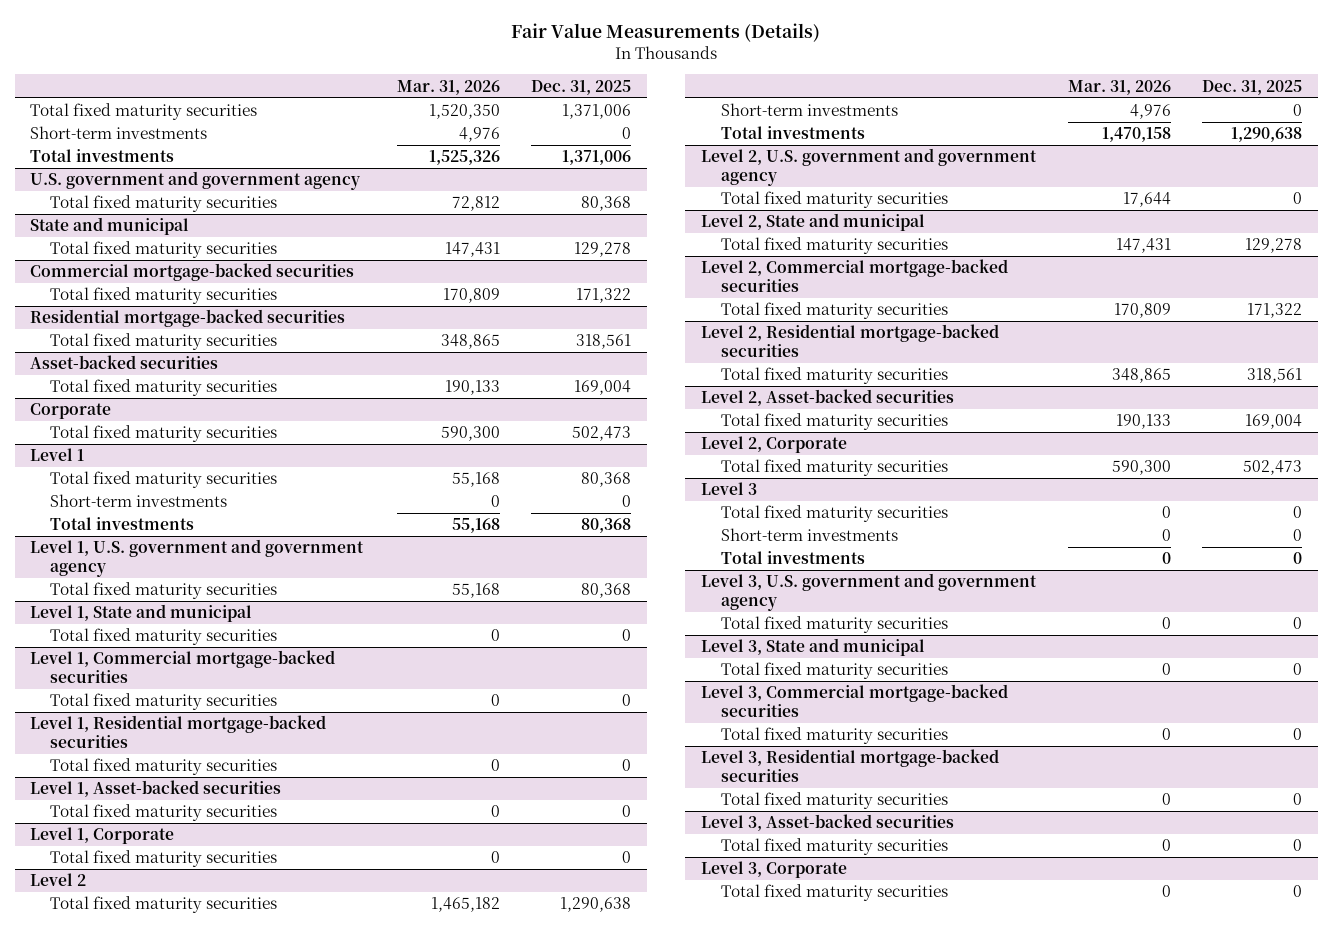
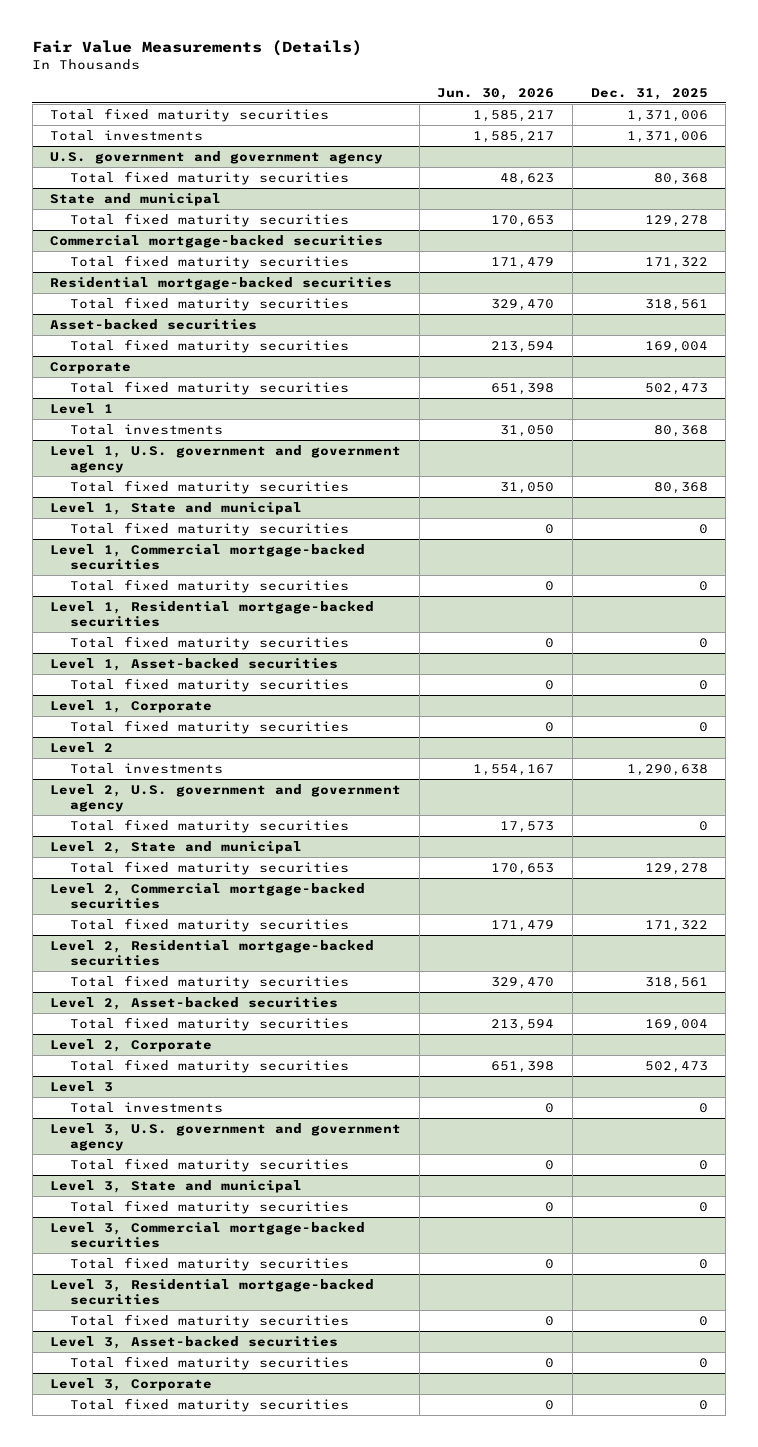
[396,79,500,95] Mar. 31, 2026 -> none
none -> [437,87,555,100] Jun. 30, 2026
[30,126,208,140] Short-term investments -> none
[49,471,277,489] Total fixed maturity securities -> none
[49,494,227,508] Short-term investments -> none
[49,896,277,914] Total fixed maturity securities -> none
[720,103,898,117] Short-term investments -> none
[720,505,948,523] Total fixed maturity securities -> none
[720,528,898,542] Short-term investments -> none

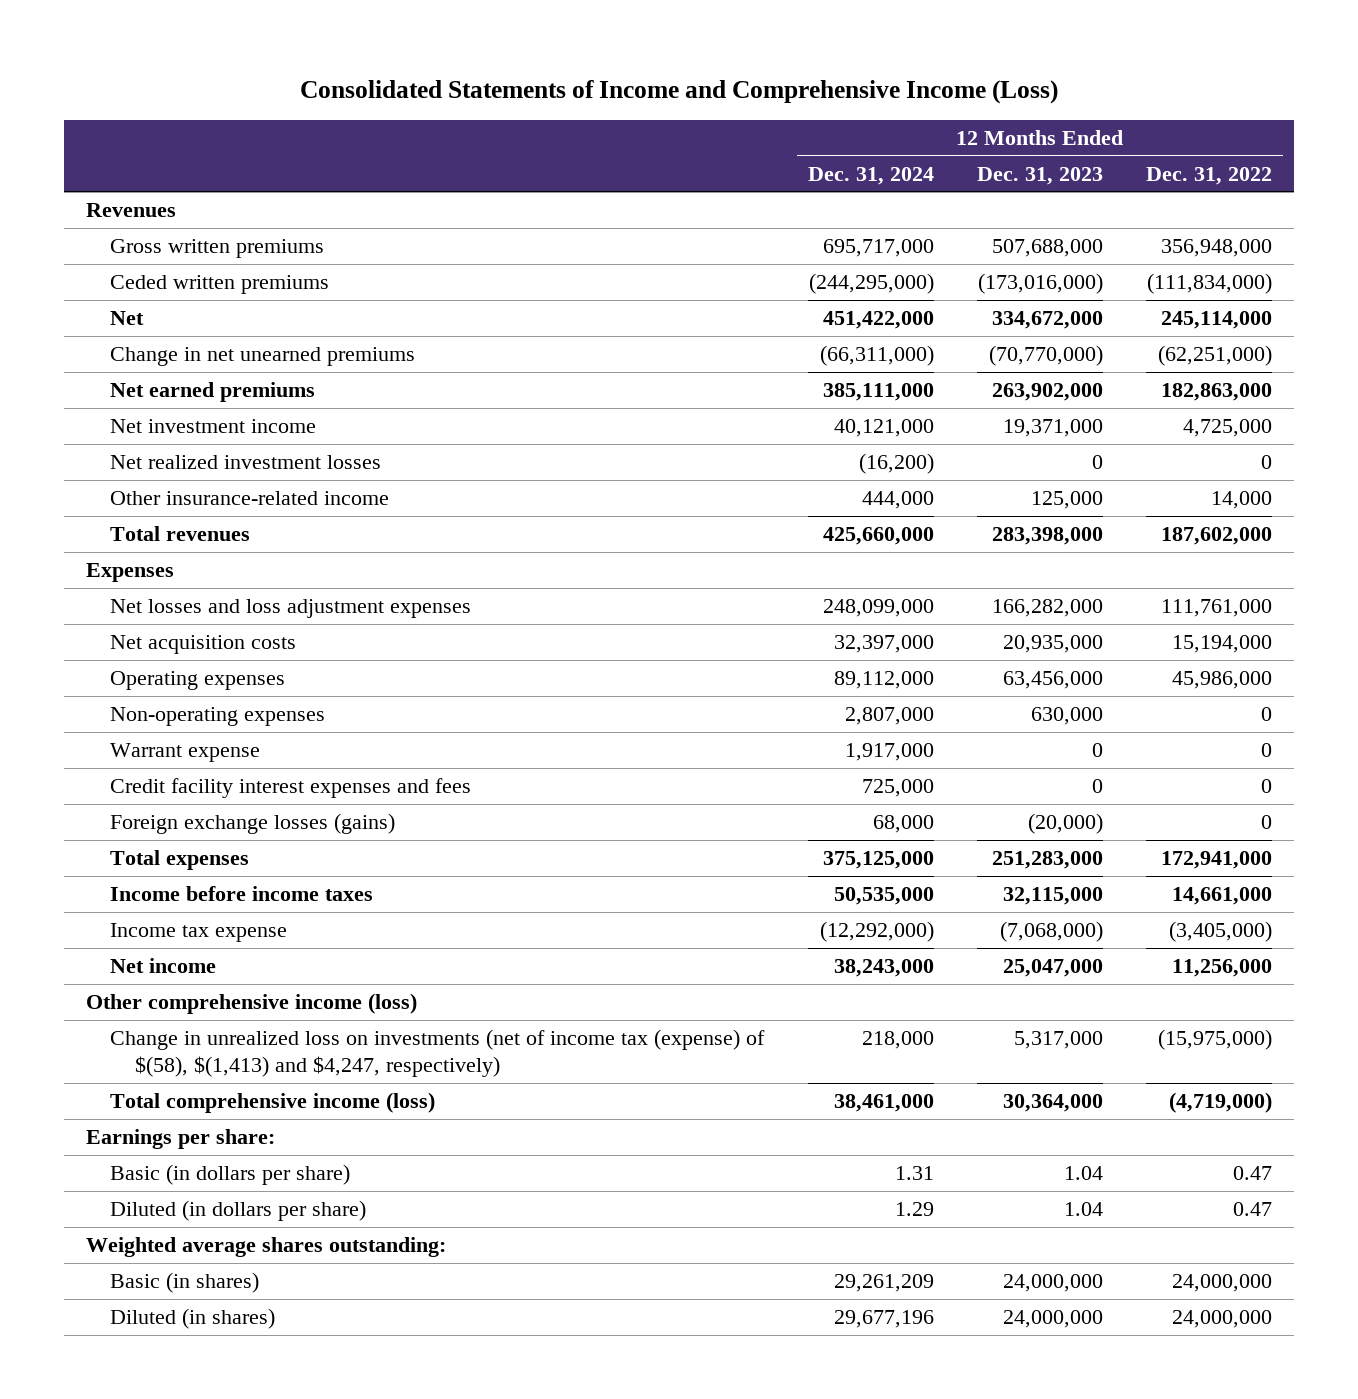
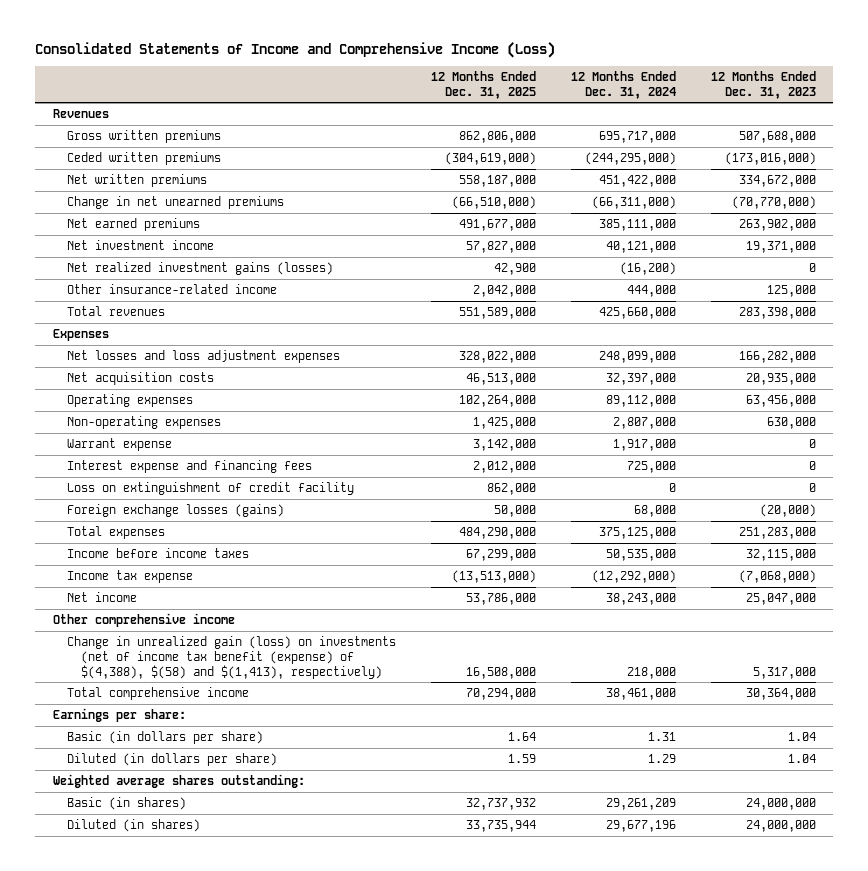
[1146,166,1273,185] Dec. 31, 2022 -> none
none -> [430,71,536,99] 12 Months Ended Dec. 31, 2025
[110,310,145,325] Net -> [66,174,207,188] Net written premiums
[110,454,382,469] Net realized investment losses -> [66,262,333,276] Net realized investment gains (losses)
[110,777,472,798] Credit facility interest expenses and fees -> [66,460,312,474] Interest expense and financing fees
none -> [66,482,354,496] Loss on extinguishment of credit facility
[85,992,417,1014] Other comprehensive income (loss) -> [52,613,235,628] Other comprehensive income
[110,1028,766,1078] Change in unrealized loss on investments (net of income tax (expense) of $(58), $(1,413) and $4,247, respectively) -> [66,636,396,679] Change in unrealized gain (loss) on investments (net of income tax benefit (expense) of $(4,388), $(58) and $(1,413), respectively)
[110,1091,436,1113] Total comprehensive income (loss) -> [66,687,249,701] Total comprehensive income

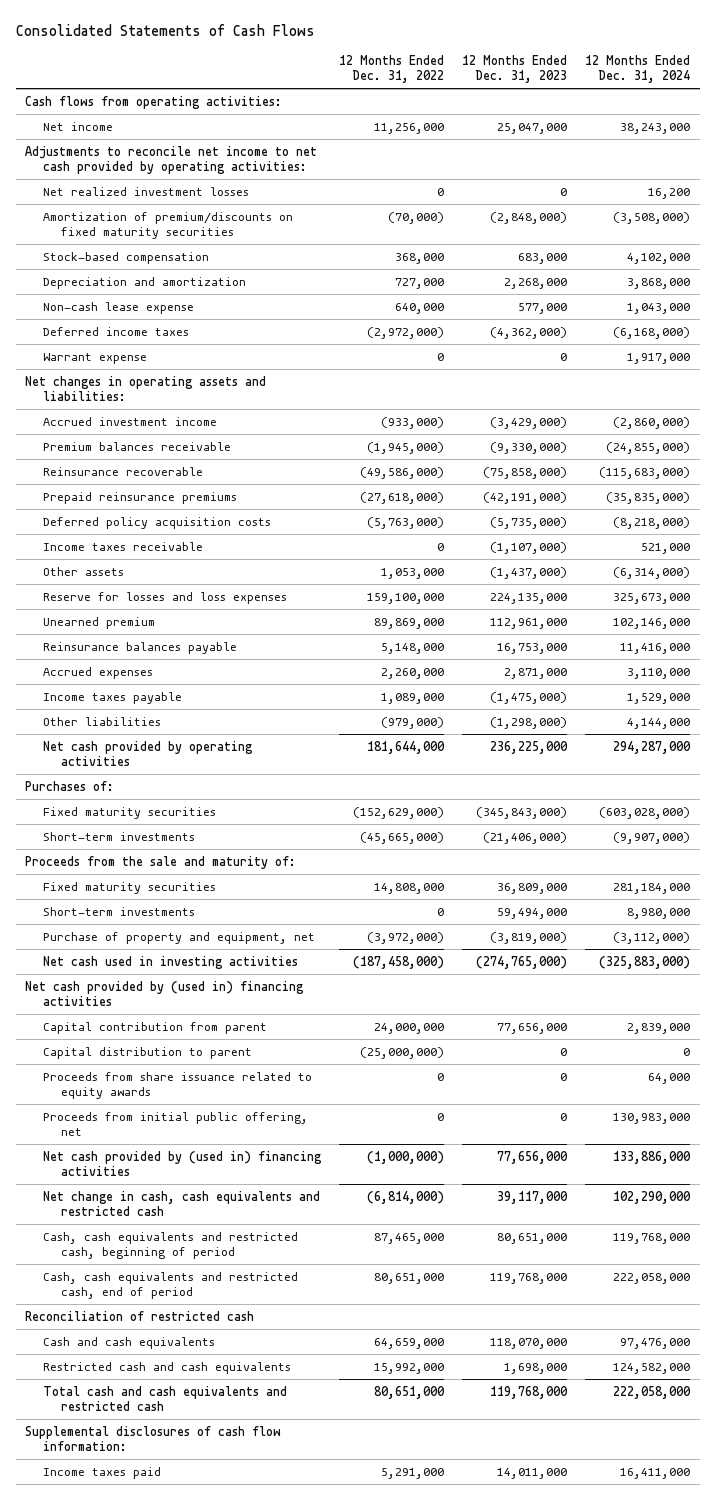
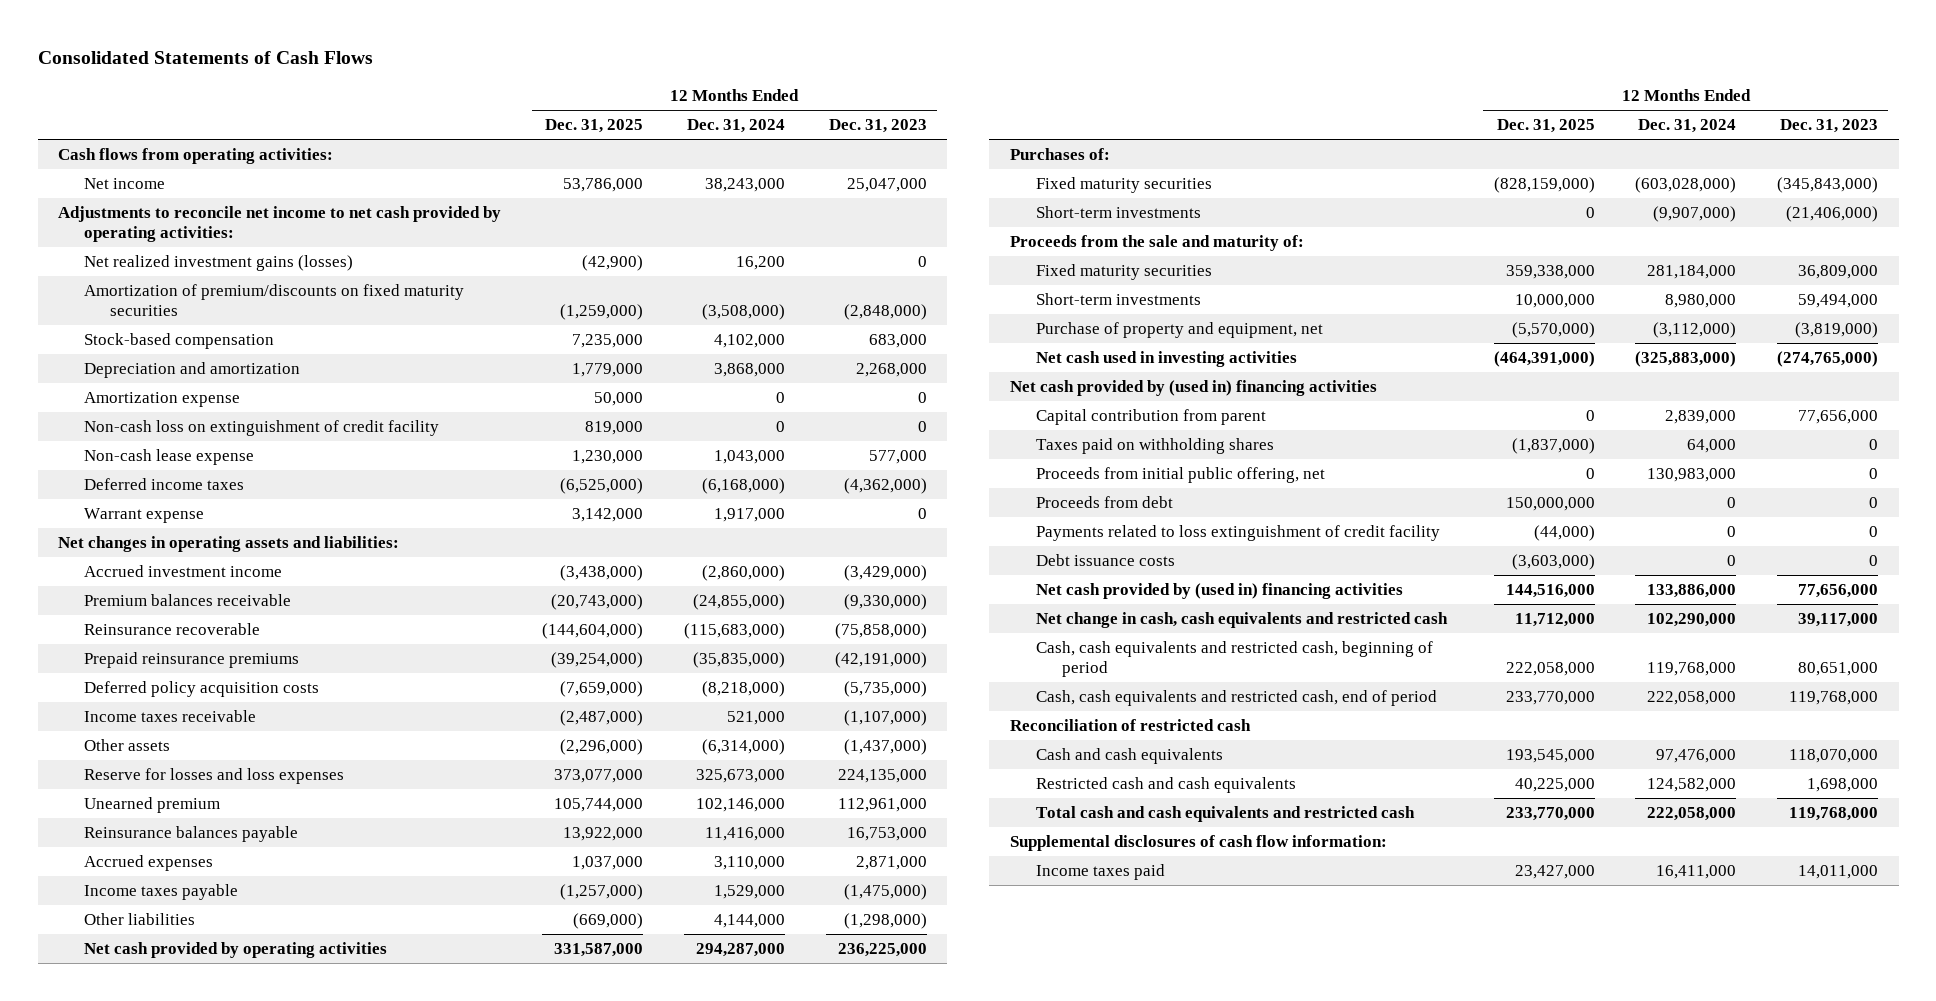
[339,54,445,84] 12 Months Ended Dec. 31, 2022 -> none
none -> [544,119,643,134] Dec. 31, 2025
[43,186,250,196] Net realized investment losses -> [84,255,354,272] Net realized investment gains (losses)
none -> [84,392,241,408] Amortization expense
none -> [84,420,440,437] Non-cash loss on extinguishment of credit facility
[43,1046,253,1059] Capital distribution to parent -> none
[43,1071,313,1099] Proceeds from share issuance related to equity awards -> none
none -> [1035,438,1274,455] Taxes paid on withholding shares
none -> [1035,496,1173,509] Proceeds from debt
none -> [1035,525,1440,542] Payments related to loss extinguishment of credit facility
none -> [1035,554,1175,567] Debt issuance costs

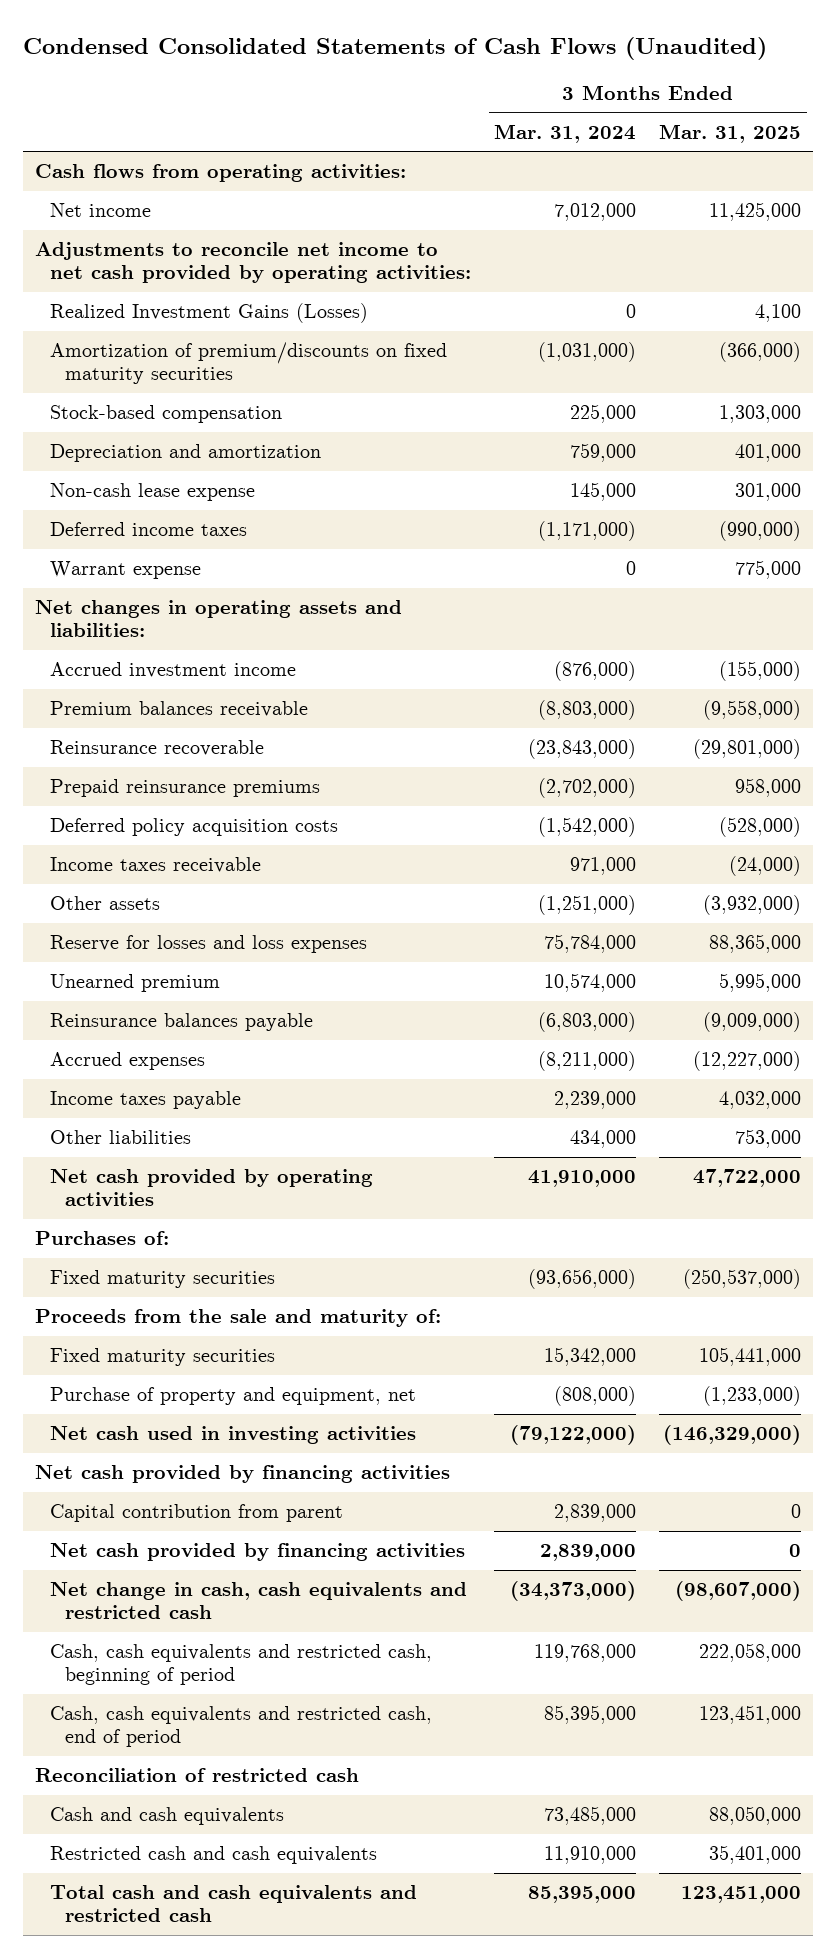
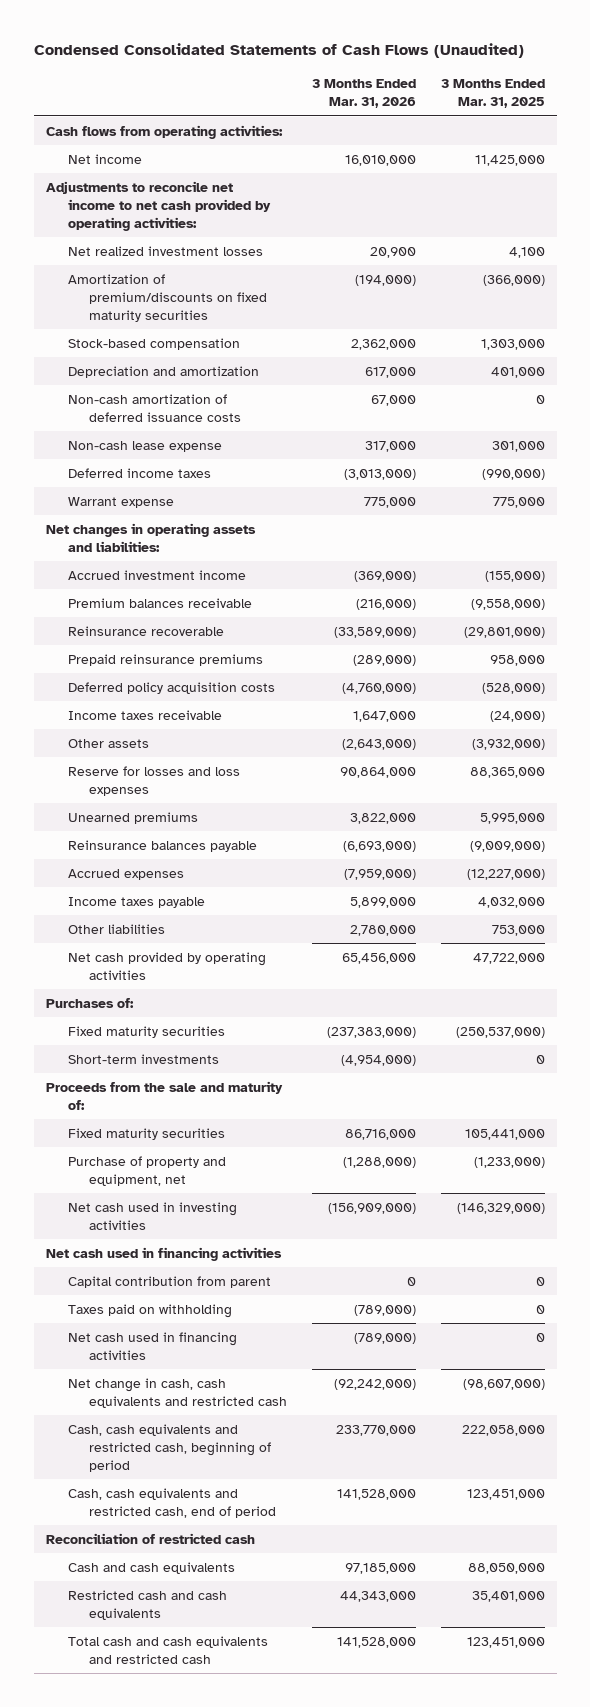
[494,123,637,143] Mar. 31, 2024 -> none
none -> [311,79,416,109] 3 Months Ended Mar. 31, 2026
[50,303,369,324] Realized Investment Gains (Losses) -> [67,245,263,256] Net realized investment losses
none -> [67,393,242,422] Non-cash amortization of deferred issuance costs
[50,974,221,993] Unearned premium -> [67,811,198,824] Unearned premiums
none -> [67,1053,219,1064] Short-term investments
[35,1465,451,1484] Net cash provided by financing activities -> [45,1246,282,1261] Net cash used in financing activities
none -> [67,1303,232,1318] Taxes paid on withholding
[50,1543,466,1562] Net cash provided by financing activities -> [67,1331,237,1360] Net cash used in financing activities

